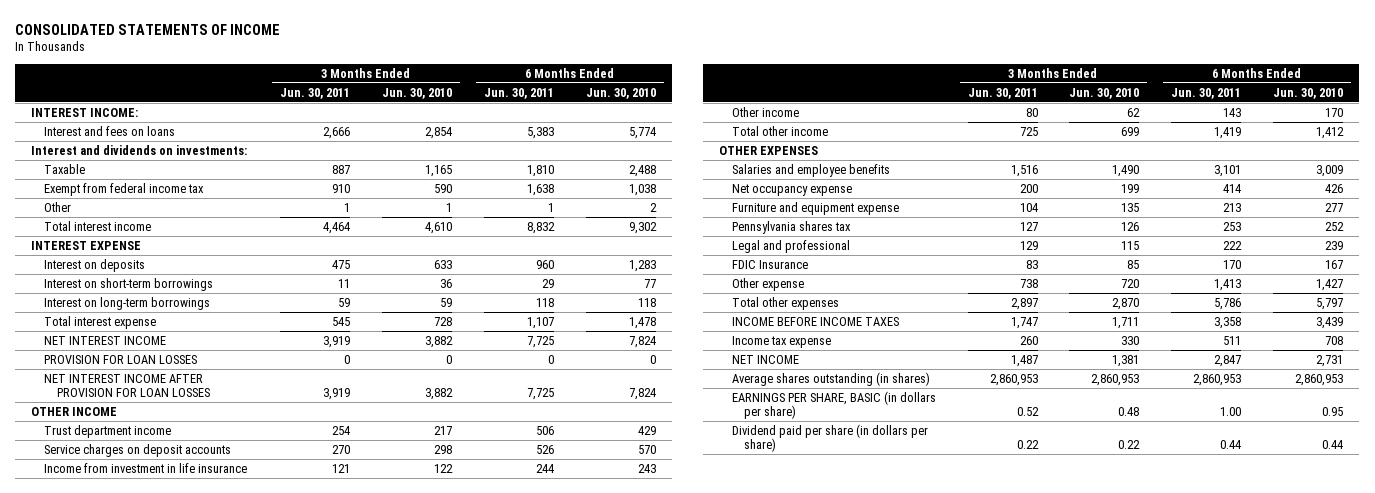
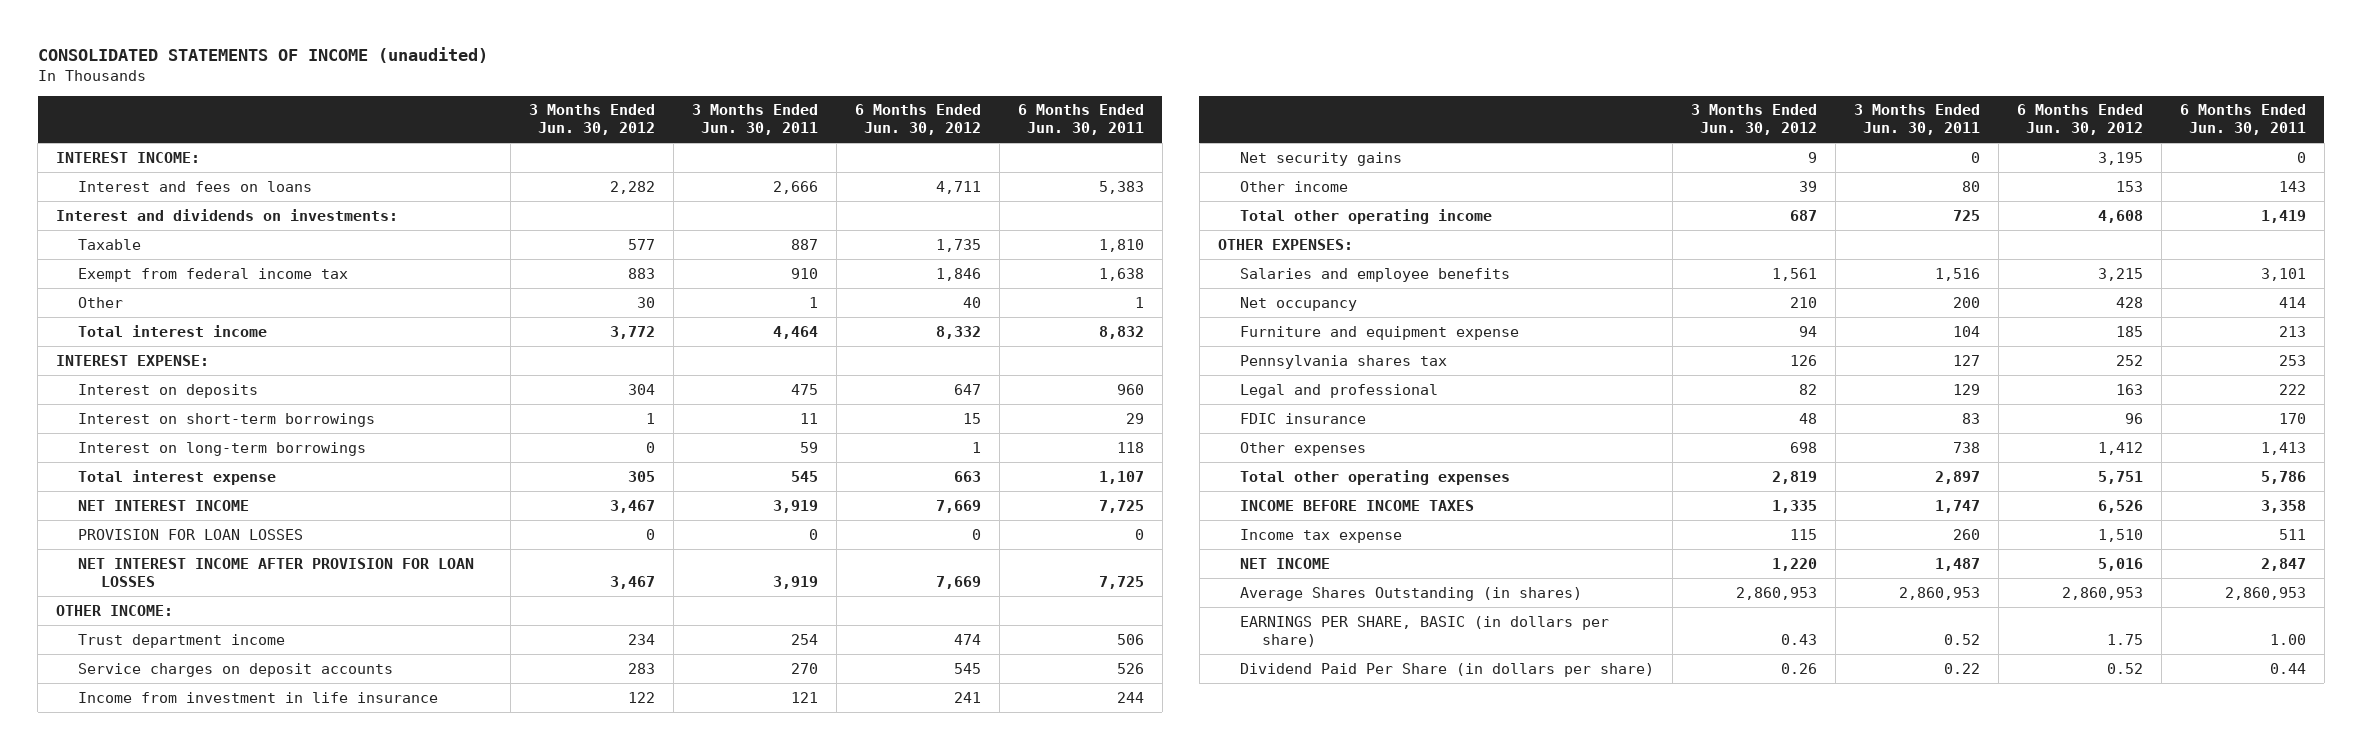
[15,23,281,35] CONSOLIDATED STATEMENTS OF INCOME -> [37,46,488,63] CONSOLIDATED STATEMENTS OF INCOME (unaudited)
[381,87,452,99] Jun. 30, 2010 -> none
[585,87,656,99] Jun. 30, 2010 -> none
none -> [529,104,656,136] 3 Months Ended Jun. 30, 2012
none -> [855,104,982,136] 6 Months Ended Jun. 30, 2012
[31,240,142,250] INTEREST EXPENSE -> [56,354,210,366] INTEREST EXPENSE:
[31,406,118,416] OTHER INCOME -> [56,604,174,616] OTHER INCOME:
none -> [1240,151,1403,166] Net security gains
[731,125,828,136] Total other income -> [1240,208,1493,224] Total other operating income
[718,145,818,155] OTHER EXPENSES -> [1217,238,1353,250] OTHER EXPENSES:
[731,183,852,196] Net occupancy expense -> [1240,296,1358,311] Net occupancy
[731,259,808,269] FDIC Insurance -> [1240,412,1367,424] FDIC insurance
[731,277,804,291] Other expense -> [1240,441,1367,456] Other expenses
[731,296,839,310] Total other expenses -> [1240,469,1511,485] Total other operating expenses
[731,371,930,386] Average shares outstanding (in shares) -> [1240,586,1583,601] Average Shares Outstanding (in shares)
[731,423,928,453] Dividend paid per share (in dollars per share) -> [1240,662,1655,677] Dividend Paid Per Share (in dollars per share)

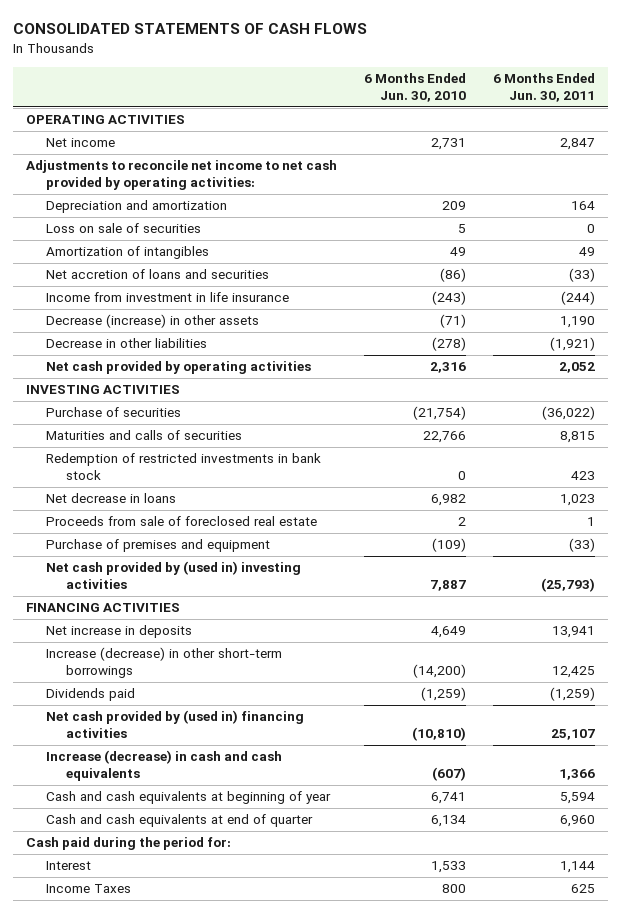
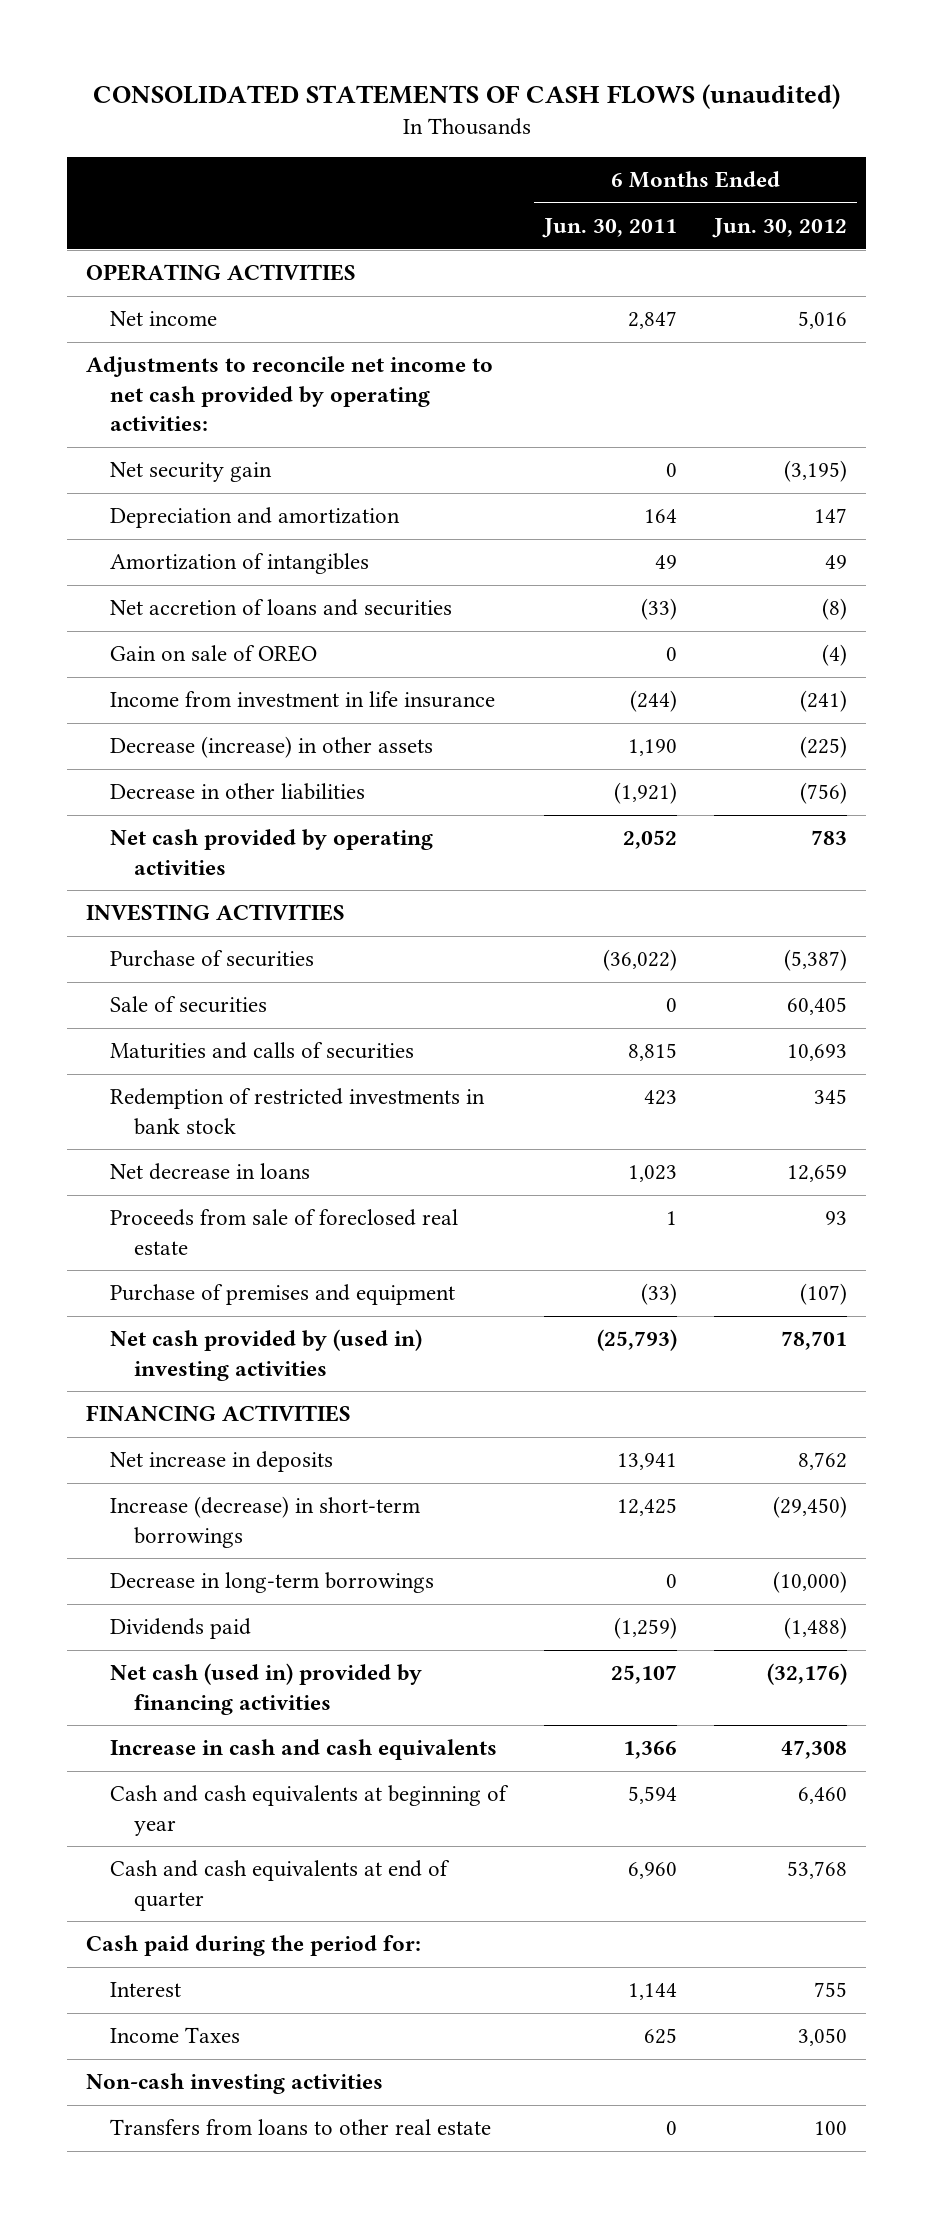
[13,23,368,35] CONSOLIDATED STATEMENTS OF CASH FLOWS -> [92,83,840,109] CONSOLIDATED STATEMENTS OF CASH FLOWS (unaudited)
[364,73,467,102] 6 Months Ended Jun. 30, 2010 -> none
none -> [712,218,848,239] Jun. 30, 2012
none -> [110,462,273,483] Net security gain
[46,223,202,234] Loss on sale of securities -> none
none -> [110,645,318,663] Gain on sale of OREO
none -> [110,996,268,1014] Sale of securities
[46,647,283,679] Increase (decrease) in other short-term borrowings -> [110,1496,421,1548] Increase (decrease) in short-term borrowings
none -> [110,1572,435,1594] Decrease in long-term borrowings
[46,710,305,739] Net cash provided by (used in) financing activities -> [110,1663,423,1715] Net cash (used in) provided by financing activities
[46,750,283,782] Increase (decrease) in cash and cash equivalents -> [110,1739,498,1761] Increase in cash and cash equivalents
none -> [85,2073,383,2095] Non-cash investing activities
none -> [110,2119,492,2136] Transfers from loans to other real estate

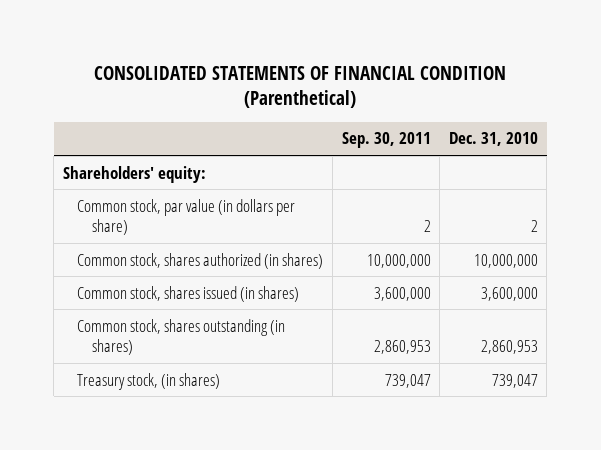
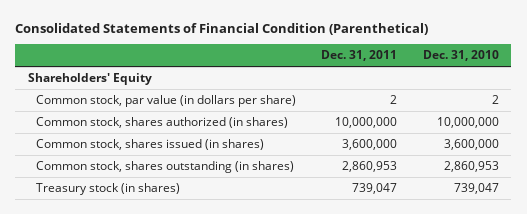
[94,65,507,109] CONSOLIDATED STATEMENTS OF FINANCIAL CONDITION (Parenthetical) -> [15,22,429,35] Consolidated Statements of Financial Condition (Parenthetical)
[341,132,431,149] Sep. 30, 2011 -> none
none -> [321,50,398,62] Dec. 31, 2011
[62,165,206,183] Shareholders' equity: -> [27,73,152,86] Shareholders' Equity
[77,372,221,390] Treasury stock, (in shares) -> [36,183,181,196] Treasury stock (in shares)

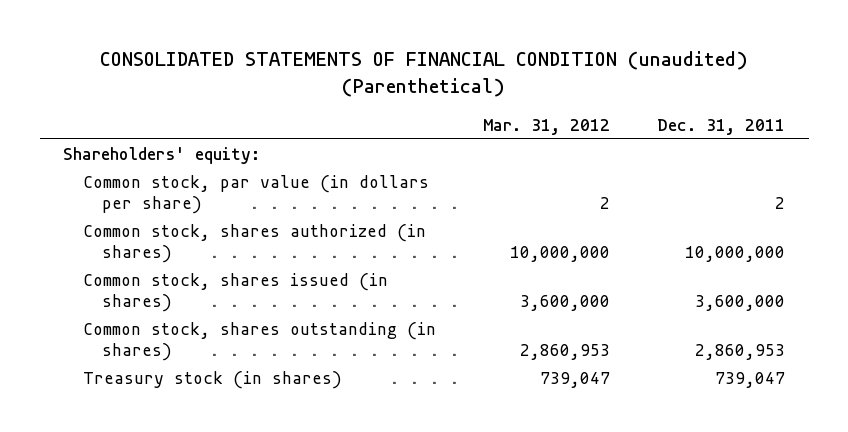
[15,22,429,35] Consolidated Statements of Financial Condition (Parenthetical) -> [100,51,749,98] CONSOLIDATED STATEMENTS OF FINANCIAL CONDITION (unaudited) (Parenthetical)
[422,50,499,62] Dec. 31, 2010 -> none
none -> [482,118,610,135] Mar. 31, 2012
[27,73,152,86] Shareholders' Equity -> [63,146,261,164] Shareholders' equity:

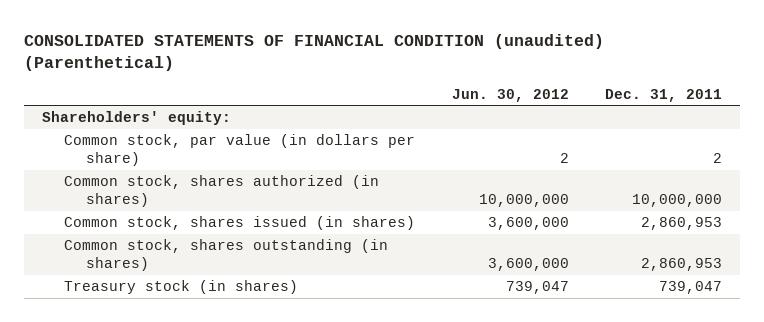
[482,118,610,135] Mar. 31, 2012 -> none
none -> [451,88,569,102] Jun. 30, 2012
[694,295,785,312] 3,600,000 -> [641,217,723,231] 2,860,953

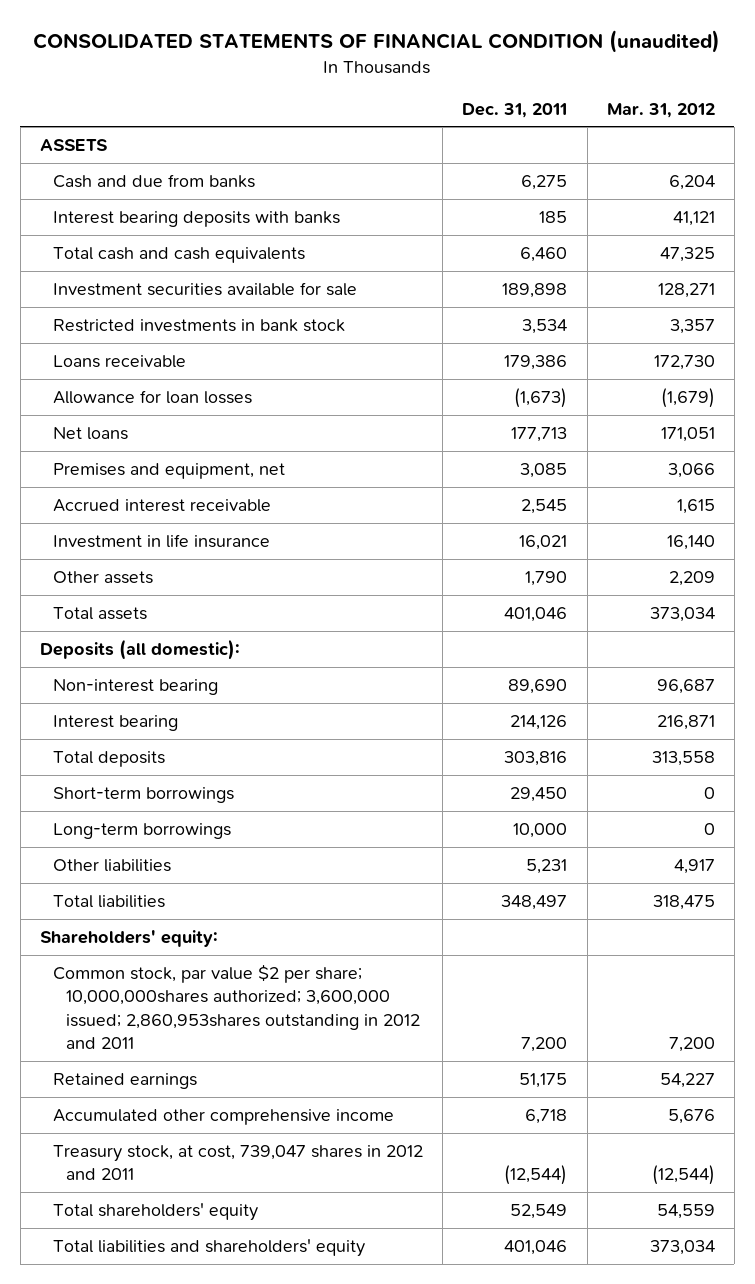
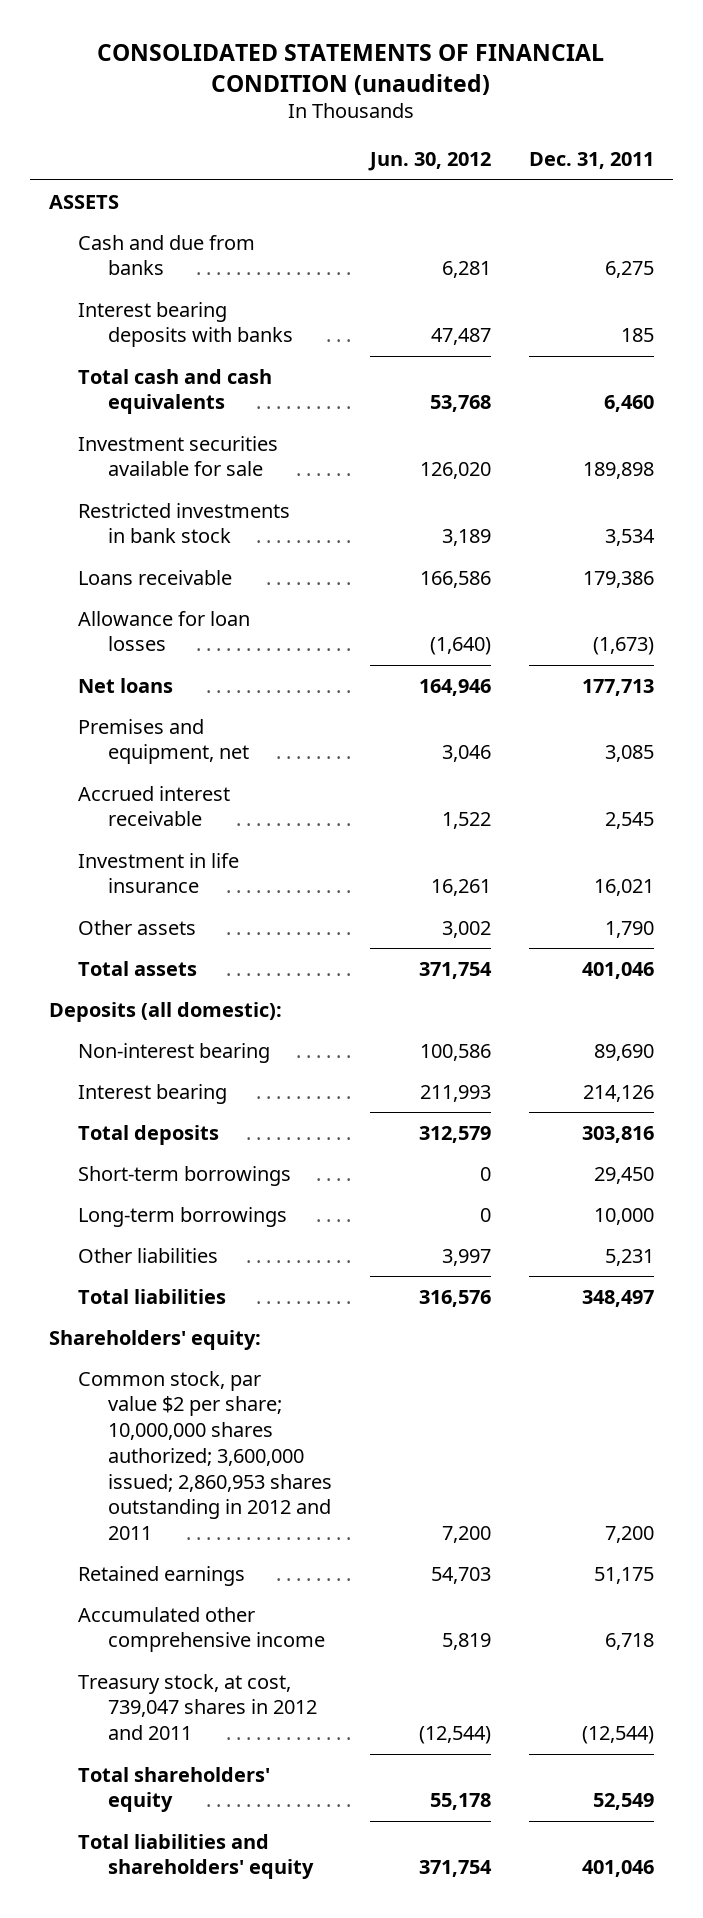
[606,102,715,118] Mar. 31, 2012 -> none
none -> [367,152,491,172] Jun. 30, 2012
[53,964,421,1050] Common stock, par value $2 per share; 10,000,000shares authorized; 3,600,000 issued; 2,860,953shares outstanding in 2012 and 2011 -> [78,1370,332,1541] Common stock, par value $2 per share; 10,000,000 shares authorized; 3,600,000 issued; 2,860,953 shares outstanding in 2012 and 2011

